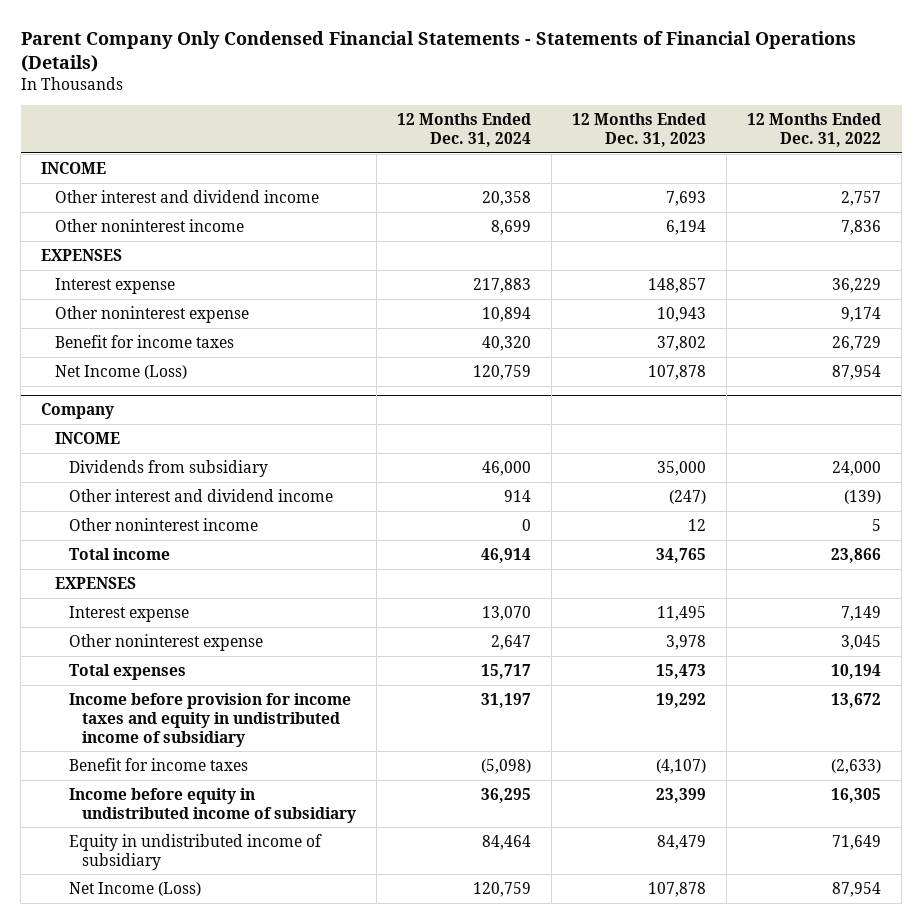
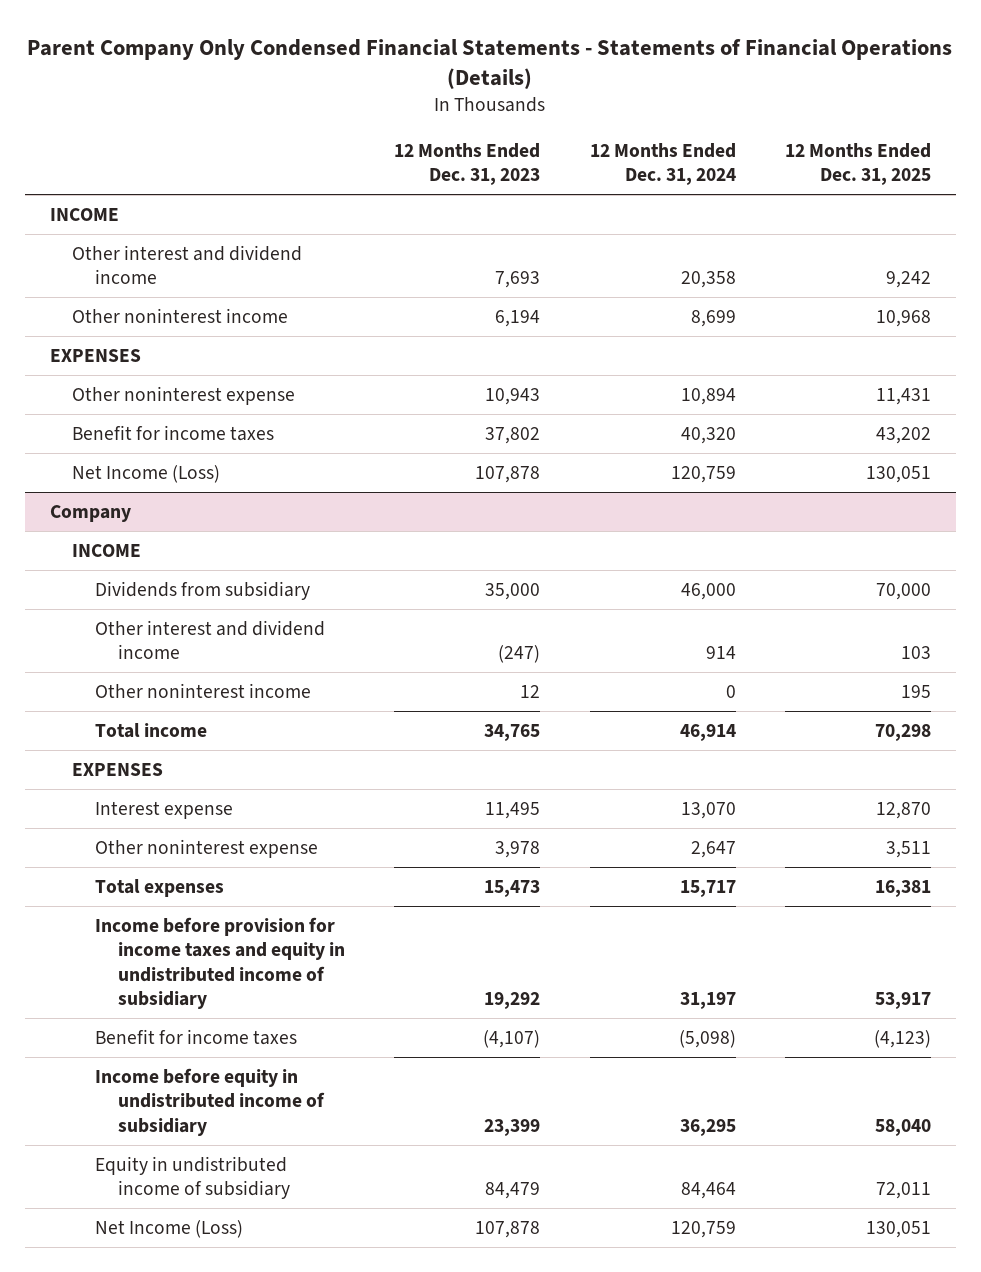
[747,112,882,147] 12 Months Ended Dec. 31, 2022 -> none
none -> [785,142,932,186] 12 Months Ended Dec. 31, 2025
[55,277,176,294] Interest expense -> none

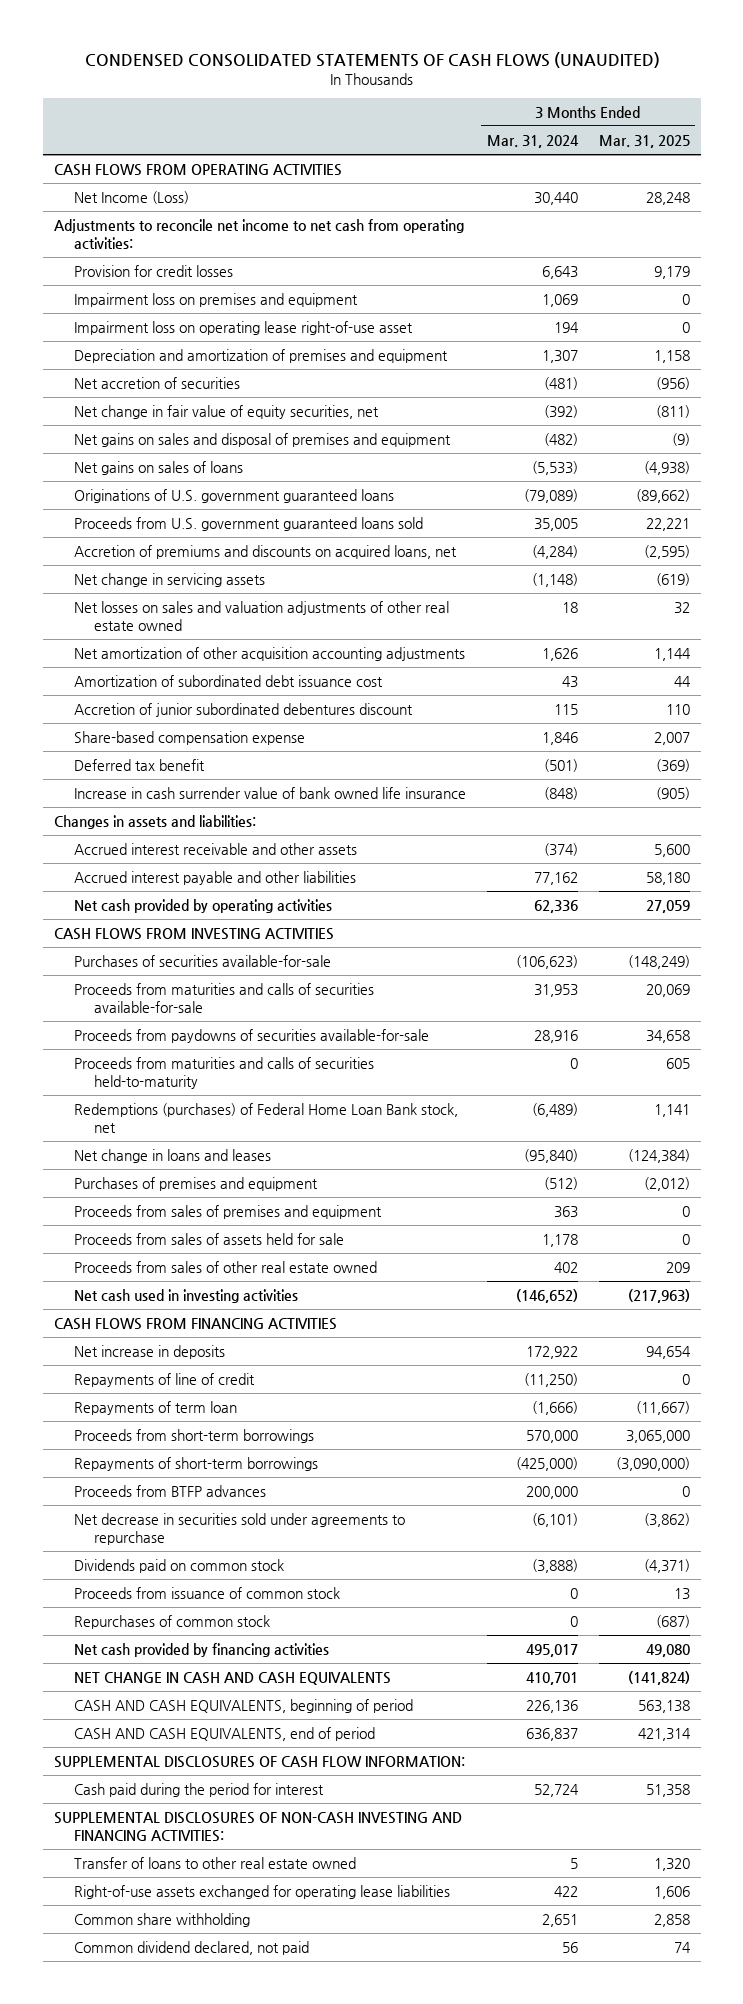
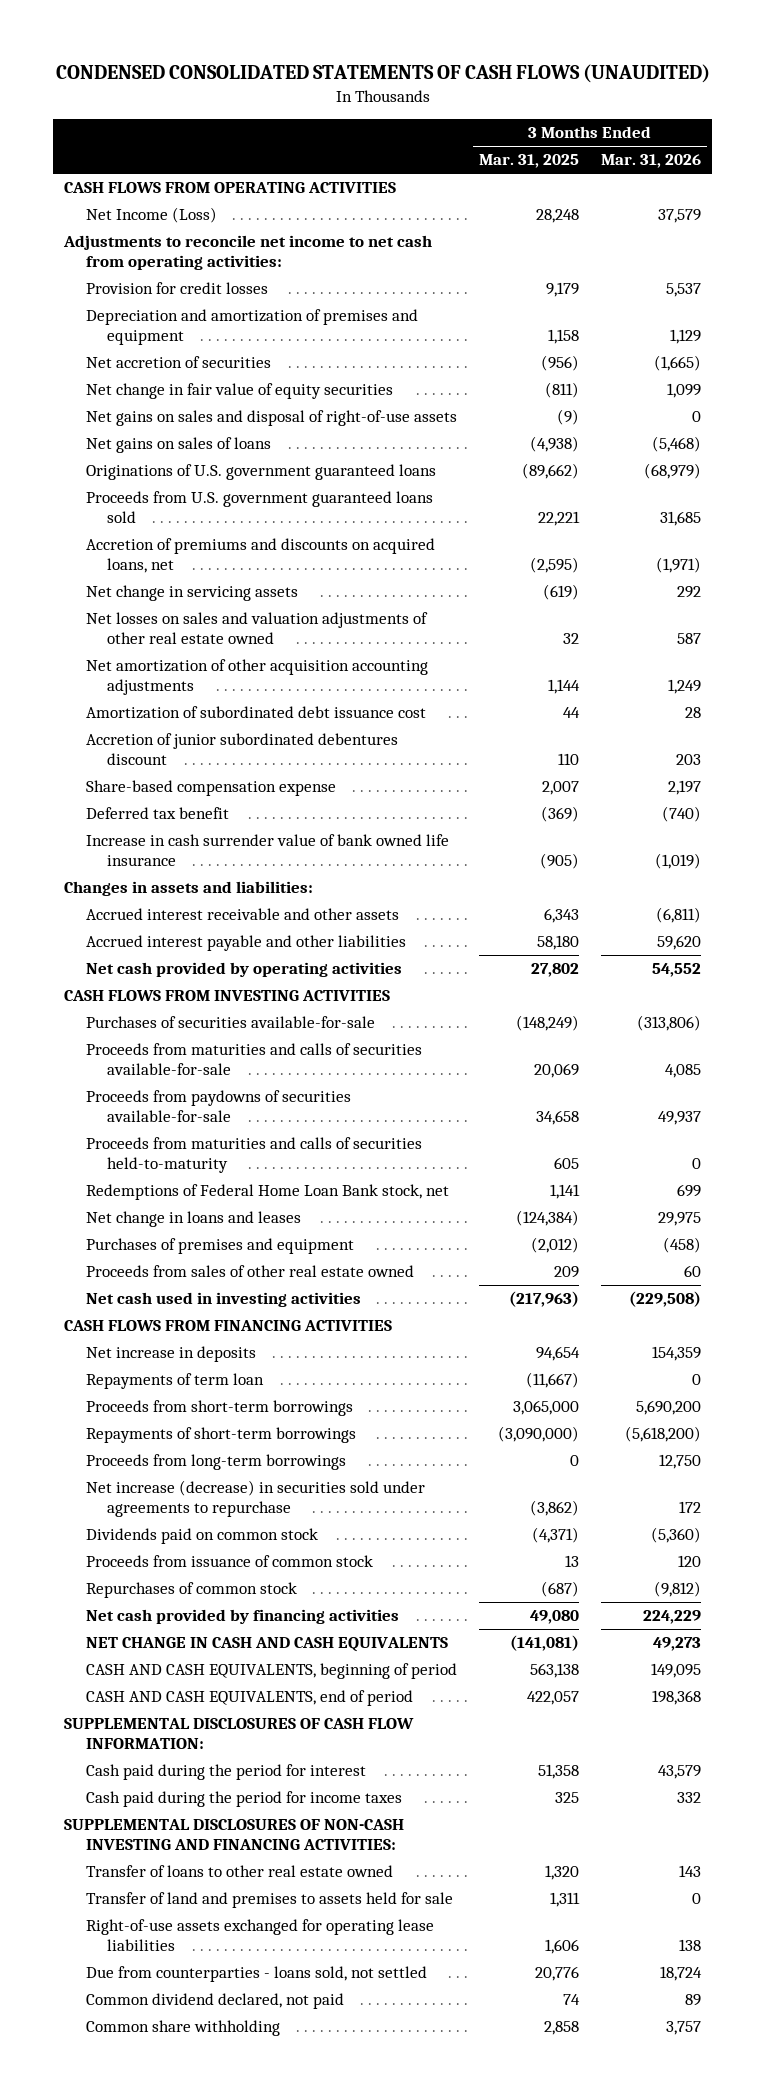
[486,135,579,149] Mar. 31, 2024 -> none
none -> [601,154,702,169] Mar. 31, 2026
[73,293,358,308] Impairment loss on premises and equipment -> none
[73,321,413,336] Impairment loss on operating lease right-of-use asset -> none
[73,405,379,420] Net change in fair value of equity securities, net -> [85,383,393,400] Net change in fair value of equity securities
[73,433,451,448] Net gains on sales and disposal of premises and equipment -> [85,410,457,427] Net gains on sales and disposal of right-of-use assets
[653,844,690,858] 5,600 -> [544,908,580,924] 6,343
[645,900,690,914] 27,059 -> [531,963,580,978] 27,802
[73,1103,458,1133] Redemptions (purchases) of Federal Home Loan Bank stock, net -> [85,1184,449,1201] Redemptions of Federal Home Loan Bank stock, net
[73,1205,382,1220] Proceeds from sales of premises and equipment -> none
[73,1233,344,1246] Proceeds from sales of assets held for sale -> none
[73,1373,255,1388] Repayments of line of credit -> none
[73,1485,266,1498] Proceeds from BTFP advances -> none
none -> [85,1454,346,1471] Proceeds from long-term borrowings
[73,1513,405,1545] Net decrease in securities sold under agreements to repurchase -> [85,1480,425,1518] Net increase (decrease) in securities sold under agreements to repurchase
[627,1671,690,1686] (141,824) -> [510,1635,580,1652] (141,081)
[637,1728,691,1742] 421,314 -> [527,1691,580,1706] 422,057
none -> [85,1791,402,1808] Cash paid during the period for income taxes
none -> [85,1892,453,1909] Transfer of land and premises to assets held for sale
none -> [85,1966,427,1983] Due from counterparties - loans sold, not settled
[73,1913,250,1928] Common share withholding -> [85,2020,280,2037] Common share withholding

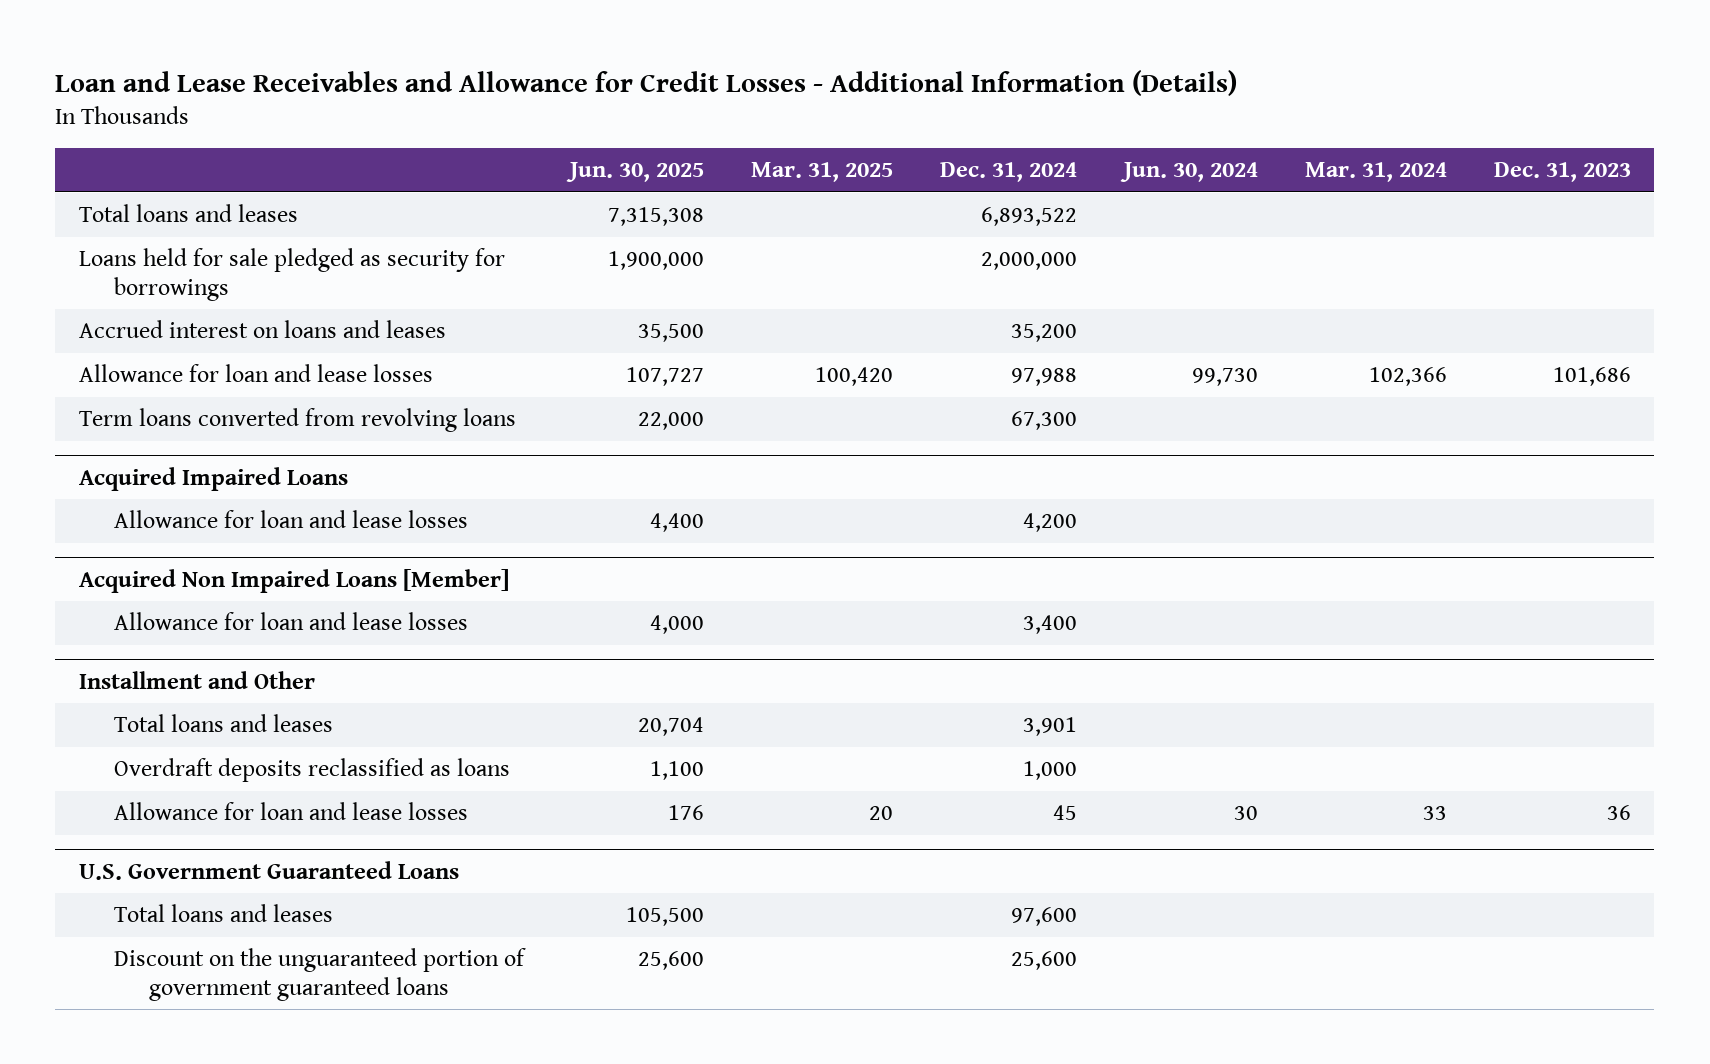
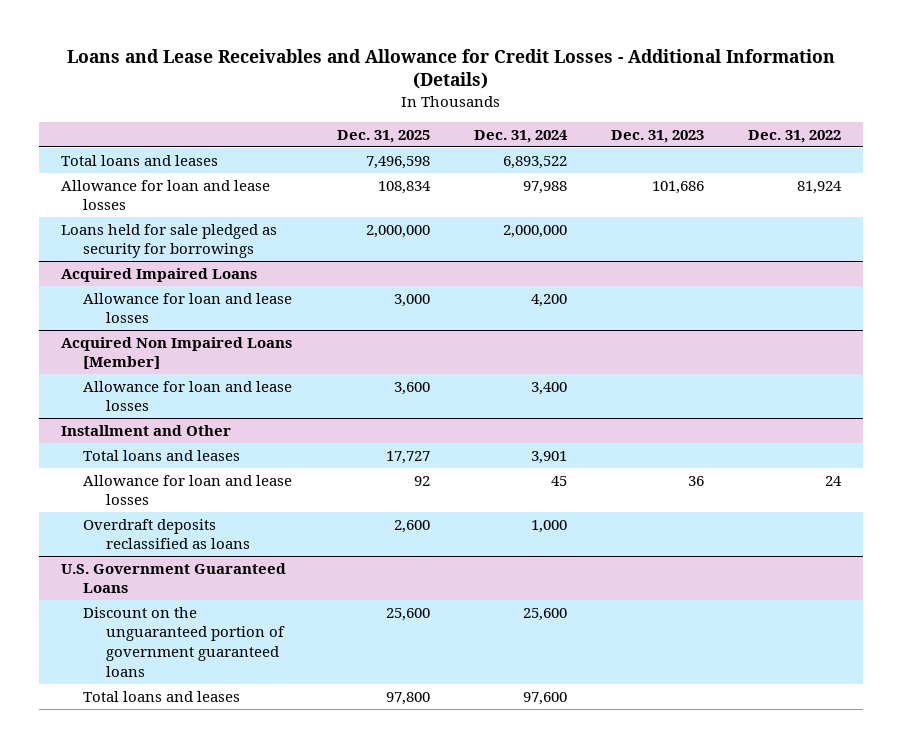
[55,70,1238,97] Loan and Lease Receivables and Allowance for Credit Losses - Additional Information (Details) -> [66,48,835,90] Loans and Lease Receivables and Allowance for Credit Losses - Additional Information (Details)
[566,162,705,183] Jun. 30, 2025 -> none
[751,162,894,183] Mar. 31, 2025 -> none
[1120,162,1259,183] Jun. 30, 2024 -> none
[1305,162,1448,183] Mar. 31, 2024 -> none
none -> [336,129,430,143] Dec. 31, 2025
none -> [747,129,841,143] Dec. 31, 2022
[78,320,446,339] Accrued interest on loans and leases -> none
[78,408,516,433] Term loans converted from revolving loans -> none
[78,248,505,301] Loans held for sale pledged as security for borrowings -> [60,223,277,259] Loans held for sale pledged as security for borrowings
[113,758,510,783] Overdraft deposits reclassified as loans -> [83,518,251,550] Overdraft deposits reclassified as loans
[113,904,333,923] Total loans and leases -> [83,690,241,702] Total loans and leases

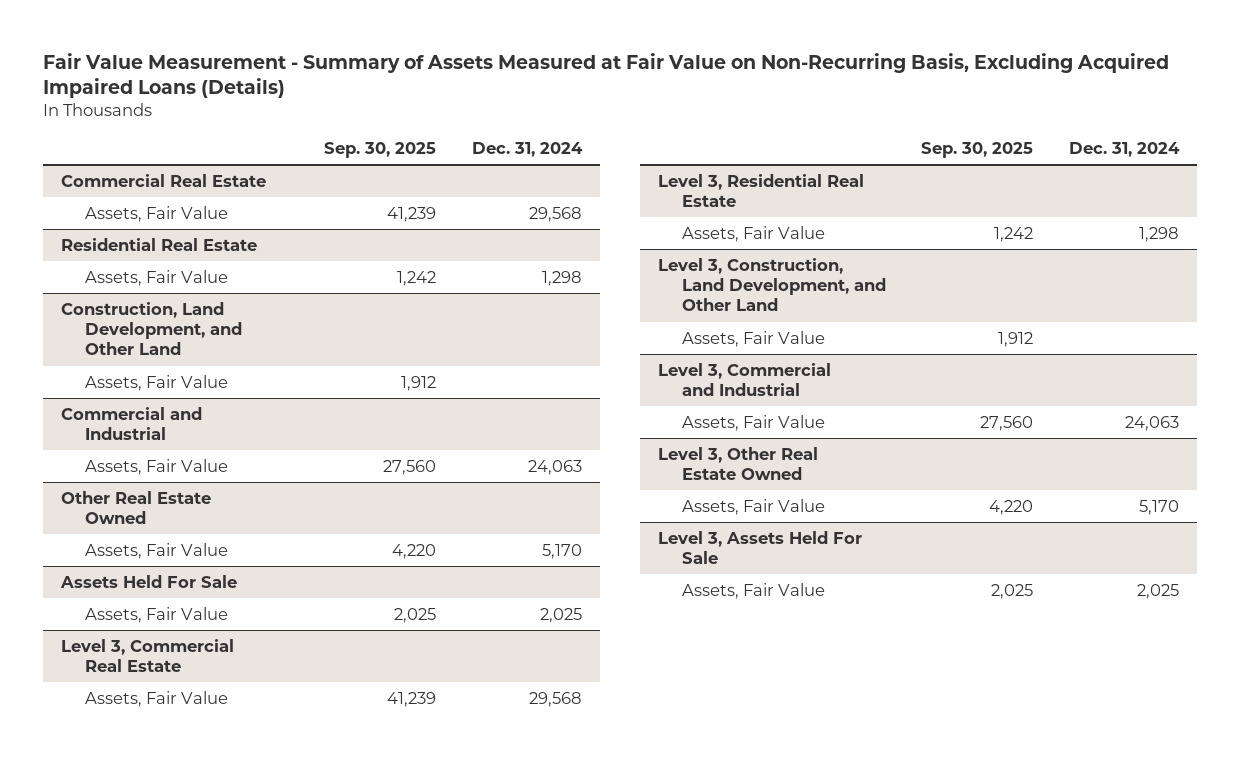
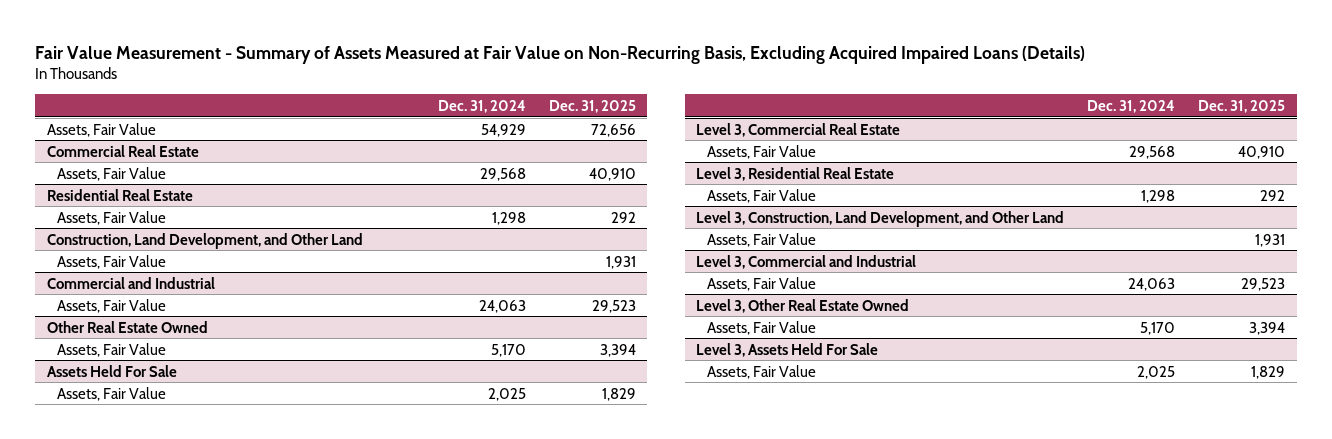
[324,142,437,159] Sep. 30, 2025 -> none
none -> [548,100,636,114] Dec. 31, 2025
none -> [46,122,156,137] Assets, Fair Value

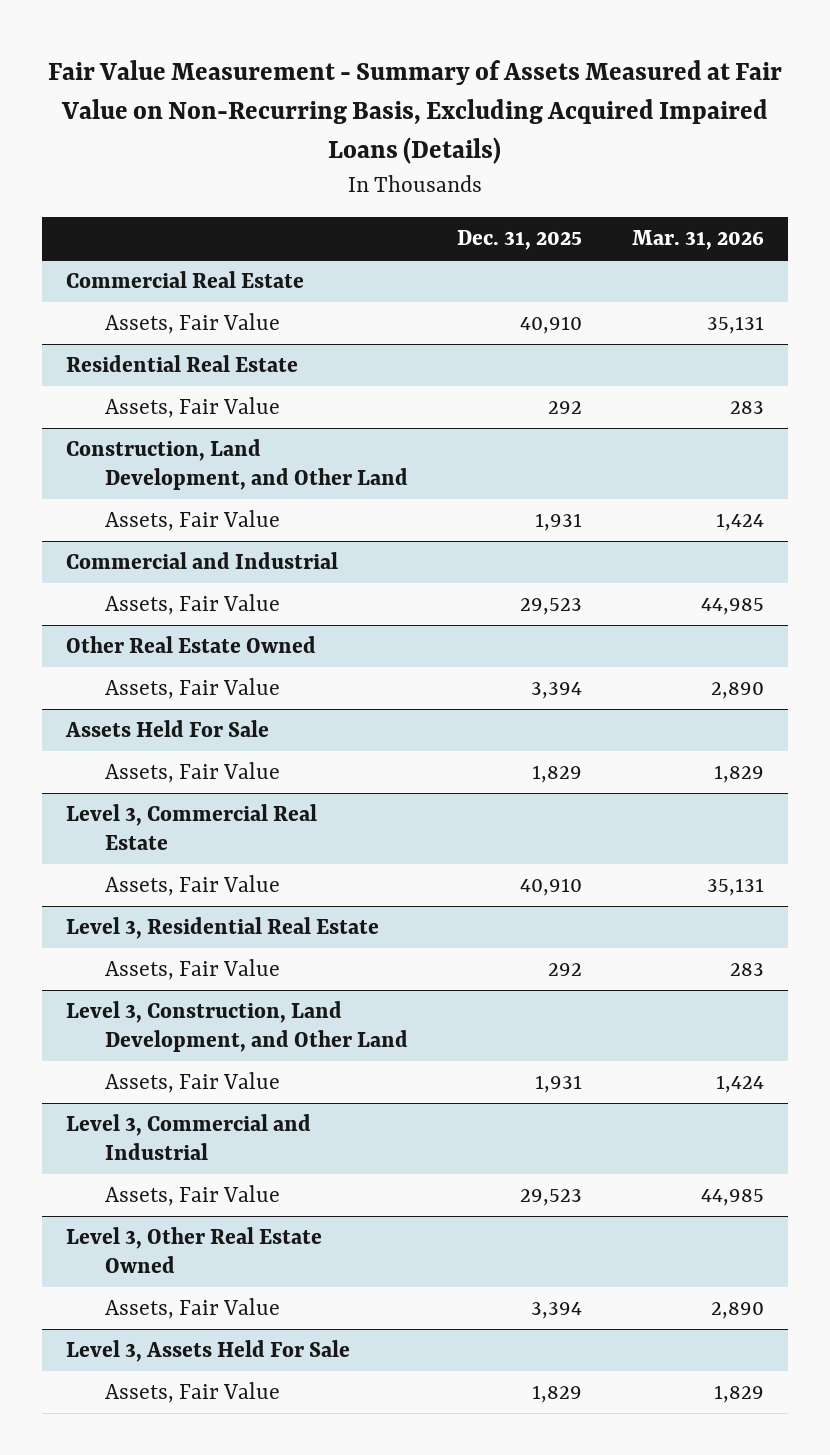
[437,100,526,114] Dec. 31, 2024 -> none
none -> [631,229,764,250] Mar. 31, 2026
[46,122,156,137] Assets, Fair Value -> none

